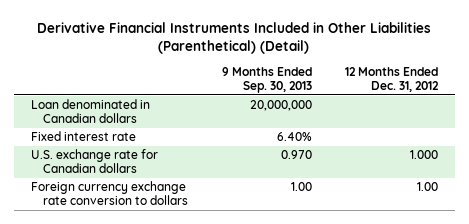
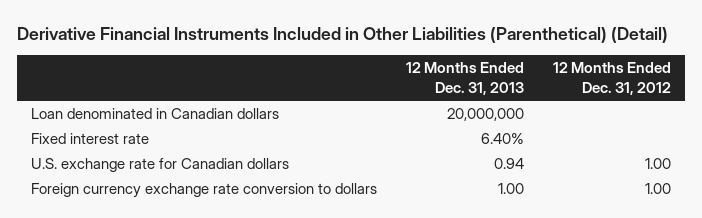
[221,66,312,93] 9 Months Ended Sep. 30, 2013 -> none
none -> [406,62,525,96] 12 Months Ended Dec. 31, 2013
[410,150,439,160] 1.000 -> [644,158,671,170] 1.00

